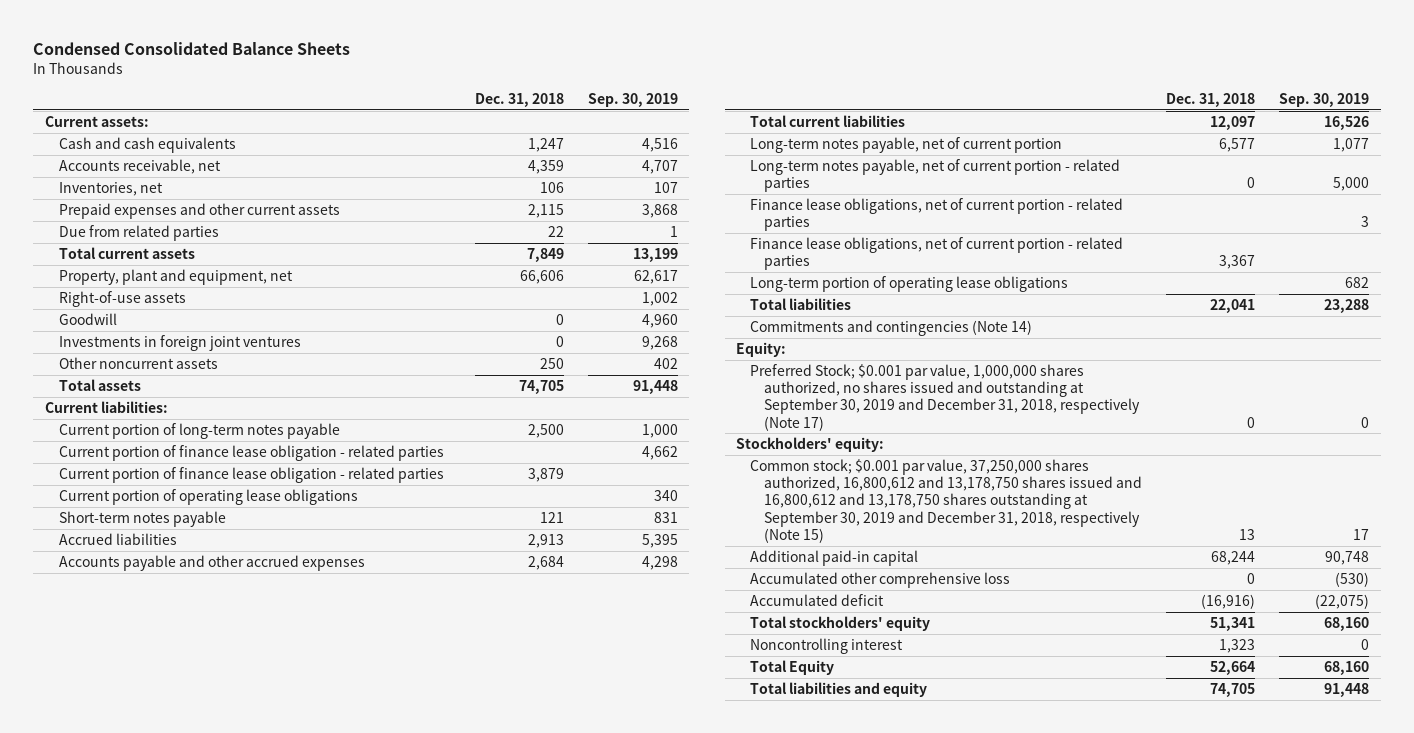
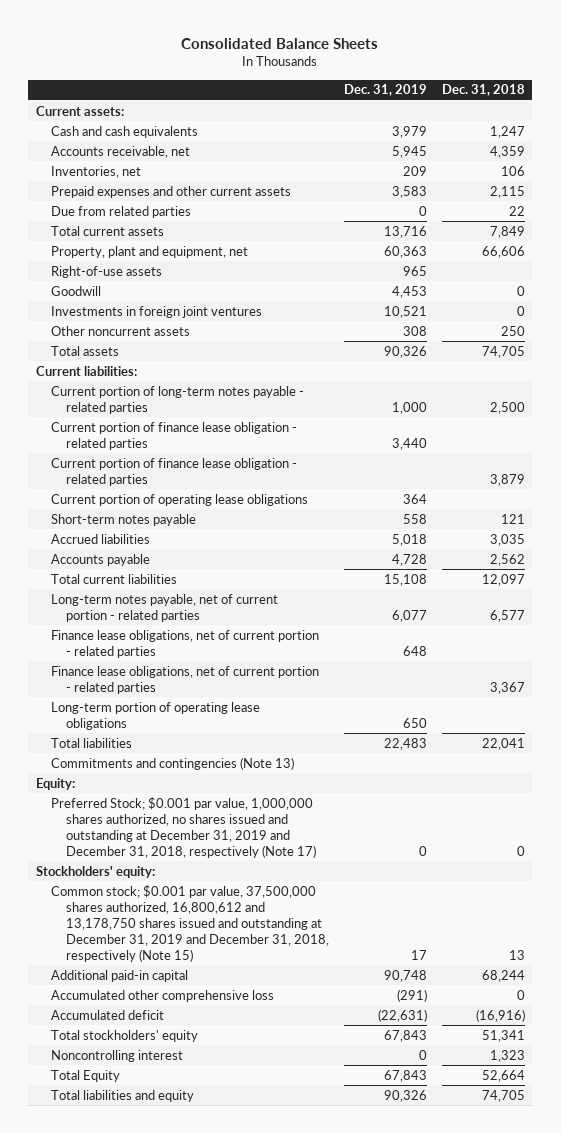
[33,42,351,56] Condensed Consolidated Balance Sheets -> [181,37,379,49] Consolidated Balance Sheets
[587,93,678,108] Sep. 30, 2019 -> none
none -> [343,84,427,97] Dec. 31, 2019
[59,423,341,440] Current portion of long-term notes payable -> [50,385,304,414] Current portion of long-term notes payable - related parties
[59,555,366,572] Accounts payable and other accrued expenses -> none
[527,534,564,549] 2,913 -> [489,533,525,546] 3,035
none -> [50,553,150,566] Accounts payable
[750,137,1063,154] Long-term notes payable, net of current portion -> none
[1247,177,1256,189] 0 -> [489,609,525,622] 6,577
[750,320,1033,337] Commitments and contingencies (Note 14) -> [50,756,294,770] Commitments and contingencies (Note 13)
[750,364,1141,431] Preferred Stock; $0.001 par value, 1,000,000 shares authorized, no shares issued and outstanding at September 30, 2019 and December 31, 2018, respectively (Note 17) -> [50,796,316,859] Preferred Stock; $0.001 par value, 1,000,000 shares authorized, no shares issued and outstanding at December 31, 2019 and December 31, 2018, respectively (Note 17)
[750,459,1143,543] Common stock; $0.001 par value, 37,250,000 shares authorized, 16,800,612 and 13,178,750 shares issued and 16,800,612 and 13,178,750 shares outstanding at September 30, 2019 and December 31, 2018, respectively (Note 15) -> [50,884,329,963] Common stock; $0.001 par value, 37,500,000 shares authorized, 16,800,612 and 13,178,750 shares issued and outstanding at December 31, 2019 and December 31, 2018, respectively (Note 15)

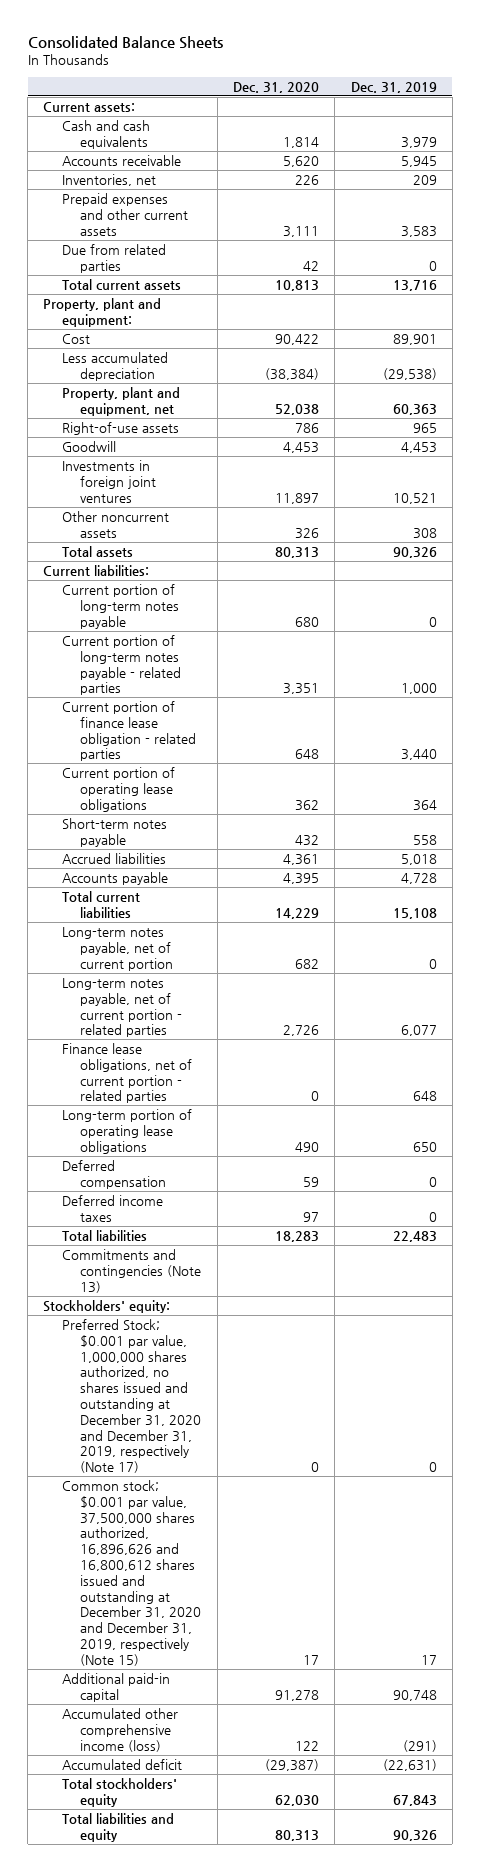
[441,84,525,97] Dec. 31, 2018 -> none
none -> [232,81,319,93] Dec. 31, 2020
[50,145,190,158] Accounts receivable, net -> [61,154,181,166] Accounts receivable
none -> [43,297,162,327] Property, plant and equipment:
none -> [61,333,90,344] Cost
none -> [61,351,168,381] Less accumulated depreciation
none -> [61,583,180,629] Current portion of long-term notes payable
[50,457,297,486] Current portion of finance lease obligation - related parties -> none
none -> [61,926,174,971] Long-term notes payable, net of current portion
[50,665,319,694] Finance lease obligations, net of current portion - related parties -> none
none -> [61,1159,167,1189] Deferred compensation
none -> [61,1194,163,1222] Deferred income taxes
[35,777,75,790] Equity: -> none
[50,796,316,859] Preferred Stock; $0.001 par value, 1,000,000 shares authorized, no shares issued and outstanding at December 31, 2019 and December 31, 2018, respectively (Note 17) -> none
none -> [61,1318,202,1474] Preferred Stock; $0.001 par value, 1,000,000 shares authorized, no shares issued and outstanding at December 31, 2020 and December 31, 2019, respectively (Note 17)
[50,884,329,963] Common stock; $0.001 par value, 37,500,000 shares authorized, 16,800,612 and 13,178,750 shares issued and outstanding at December 31, 2019 and December 31, 2018, respectively (Note 15) -> [61,1479,202,1666] Common stock; $0.001 par value, 37,500,000 shares authorized, 16,896,626 and 16,800,612 shares issued and outstanding at December 31, 2020 and December 31, 2019, respectively (Note 15)
[50,989,274,1002] Accumulated other comprehensive loss -> [61,1707,178,1752] Accumulated other comprehensive income (loss)
[50,1049,183,1062] Noncontrolling interest -> none
[50,1069,120,1082] Total Equity -> none

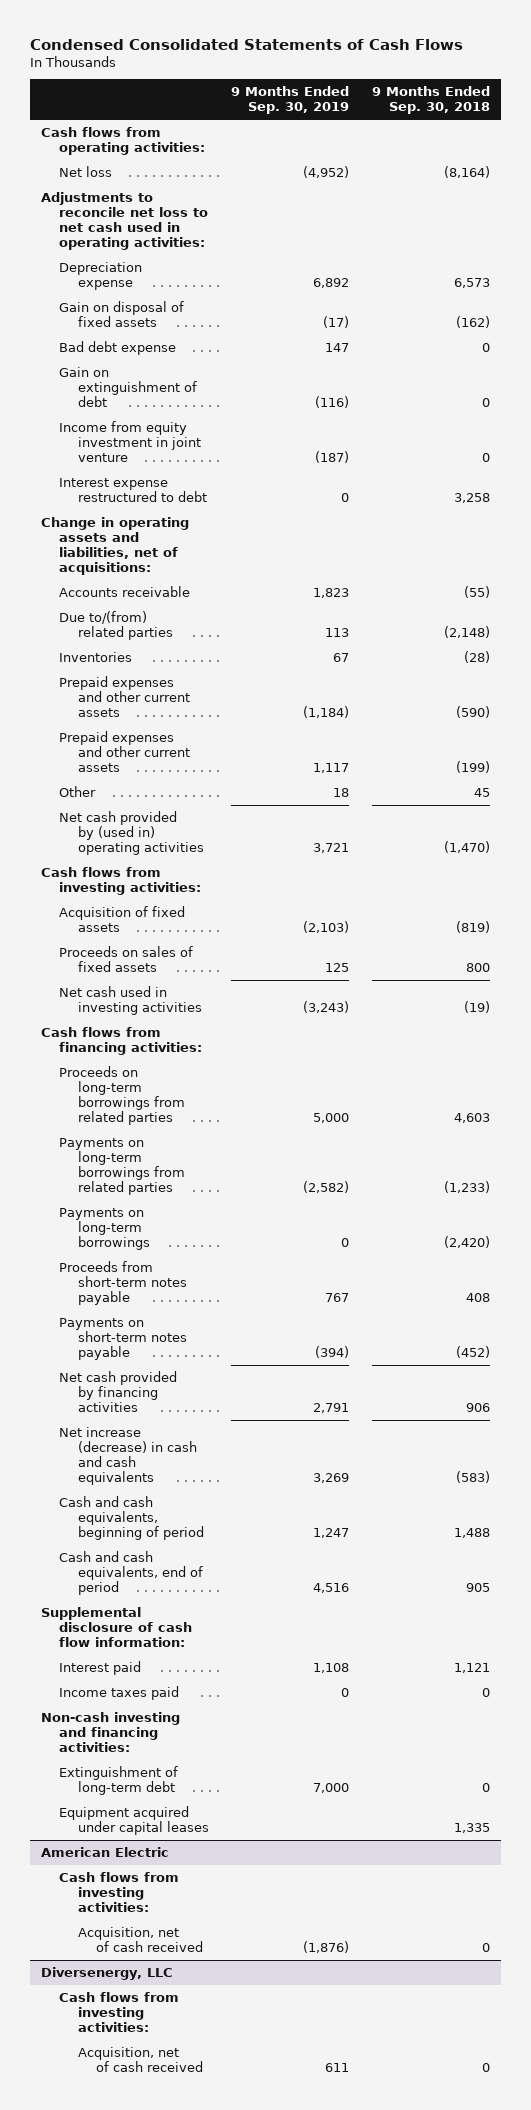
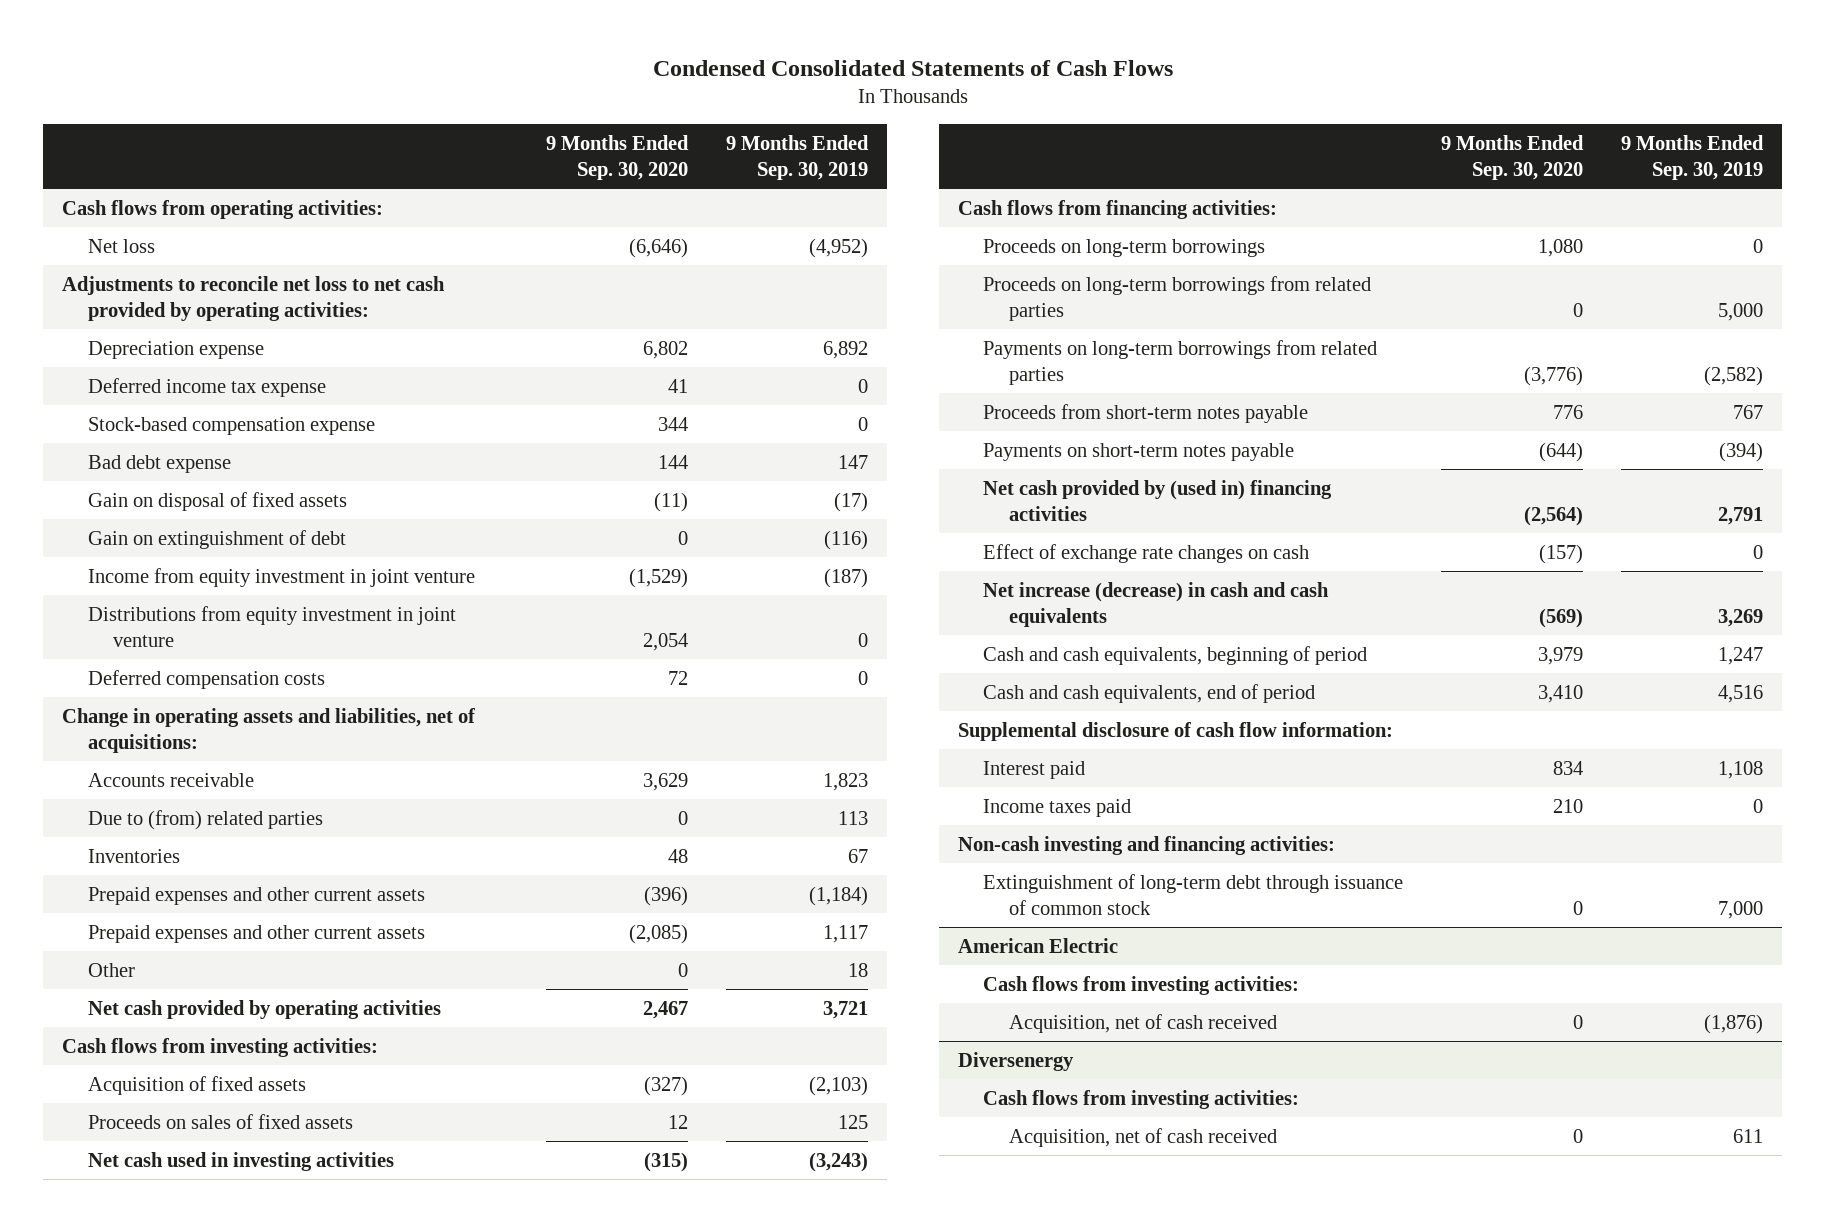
[371,86,490,115] 9 Months Ended Sep. 30, 2018 -> none
none -> [545,134,689,181] 9 Months Ended Sep. 30, 2020
[41,192,209,251] Adjustments to reconcile net loss to net cash used in operating activities: -> [62,275,446,321] Adjustments to reconcile net loss to net cash provided by operating activities:
none -> [87,377,326,397] Deferred income tax expense
none -> [87,416,375,435] Stock-based compensation expense
[59,301,185,328] Gain on disposal of fixed assets -> [87,491,347,511] Gain on disposal of fixed assets
[59,478,207,503] Interest expense restructured to debt -> none
none -> [87,605,456,647] Distributions from equity investment in joint venture
none -> [87,669,325,689] Deferred compensation costs
[59,611,173,641] Due to/(from) related parties -> [87,809,323,830] Due to (from) related parties
[59,811,204,856] Net cash provided by (used in) operating activities -> [87,999,441,1019] Net cash provided by operating activities
none -> [983,238,1266,257] Proceeds on long-term borrowings
[59,1208,150,1251] Payments on long-term borrowings -> none
[59,1371,178,1413] Net cash provided by financing activities -> [983,479,1333,521] Net cash provided by (used in) financing activities
none -> [983,543,1310,563] Effect of exchange rate changes on cash
[59,1806,209,1836] Equipment acquired under capital leases -> none
[59,1766,179,1796] Extinguishment of long-term debt -> [983,873,1404,915] Extinguishment of long-term debt through issuance of common stock
[41,1967,174,1981] Diversenergy, LLC -> [957,1051,1074,1071] Diversenergy

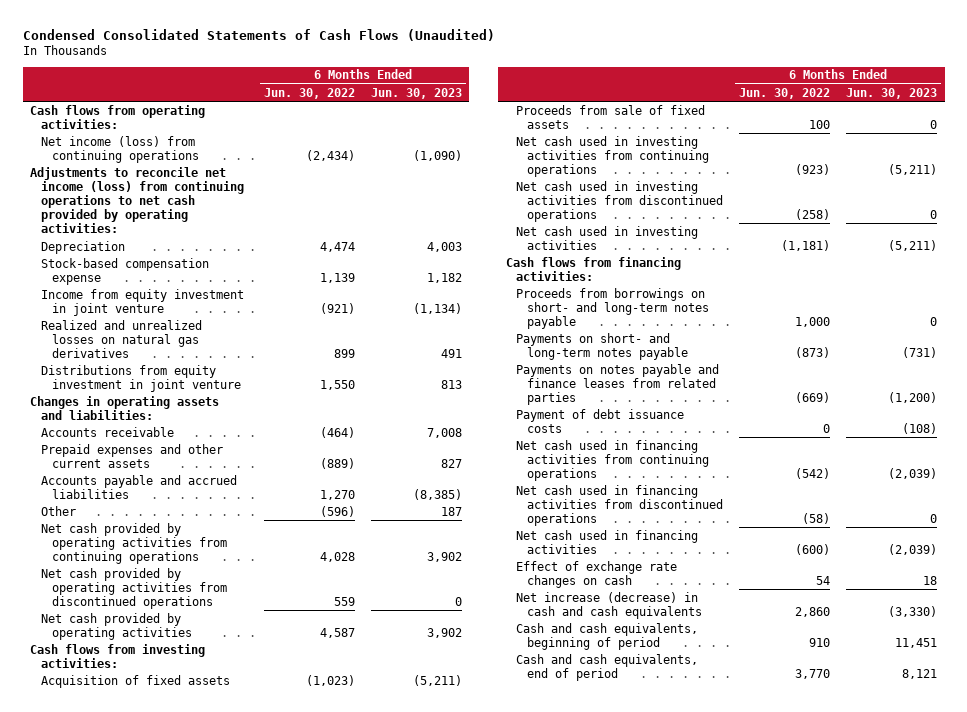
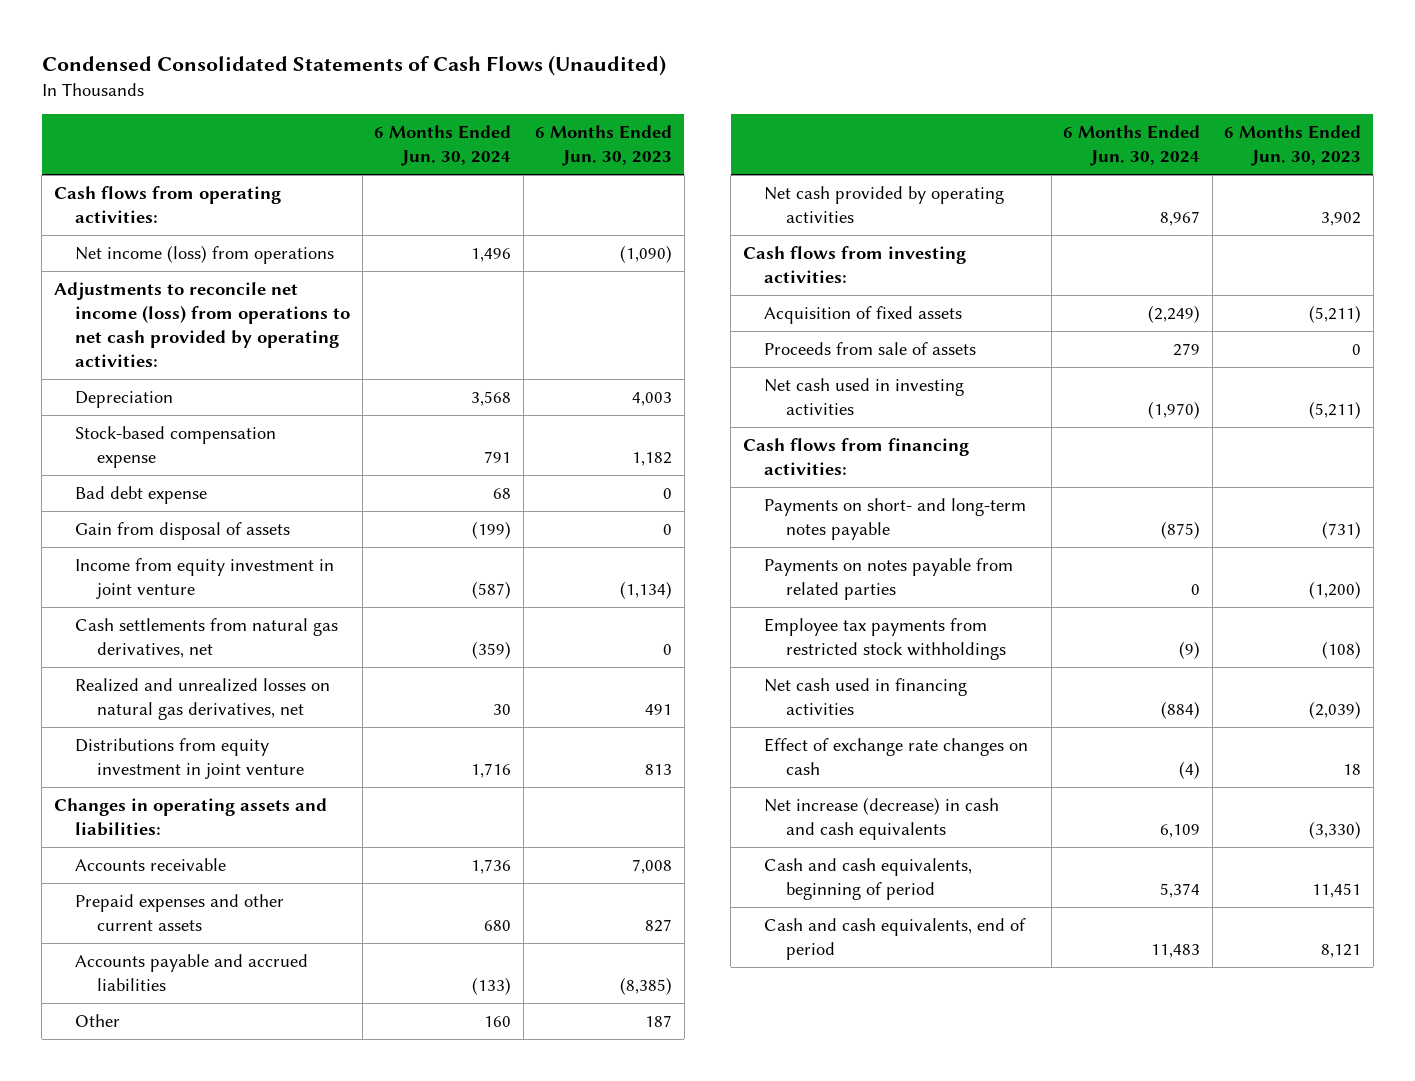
[263,87,355,99] Jun. 30, 2022 -> none
none -> [374,125,512,167] 6 Months Ended Jun. 30, 2024
[41,135,200,163] Net income (loss) from continuing operations -> [75,244,335,264] Net income (loss) from operations
[30,166,245,234] Adjustments to reconcile net income (loss) from continuing operations to net cash provided by operating activities: -> [53,281,351,368] Adjustments to reconcile net income (loss) from operations to net cash provided by operating activities:
none -> [75,485,208,504] Bad debt expense
none -> [75,521,291,540] Gain from disposal of assets
none -> [75,617,339,659] Cash settlements from natural gas derivatives, net
[41,319,203,358] Realized and unrealized losses on natural gas derivatives -> [75,677,331,721] Realized and unrealized losses on natural gas derivatives, net
[41,522,228,564] Net cash provided by operating activities from continuing operations -> none
[41,567,228,609] Net cash provided by operating activities from discontinued operations -> none
[516,135,710,177] Net cash used in investing activities from continuing operations -> none
[516,180,724,222] Net cash used in investing activities from discontinued operations -> none
[516,104,706,129] Proceeds from sale of fixed assets -> [764,341,977,355] Proceeds from sale of assets
[516,287,710,329] Proceeds from borrowings on short- and long-term notes payable -> none
[516,408,685,433] Payment of debt issuance costs -> none
[516,439,710,481] Net cash used in financing activities from continuing operations -> none
[516,484,724,526] Net cash used in financing activities from discontinued operations -> none
[516,363,720,405] Payments on notes payable and finance leases from related parties -> [764,557,1014,601] Payments on notes payable from related parties
none -> [764,617,1006,661] Employee tax payments from restricted stock withholdings

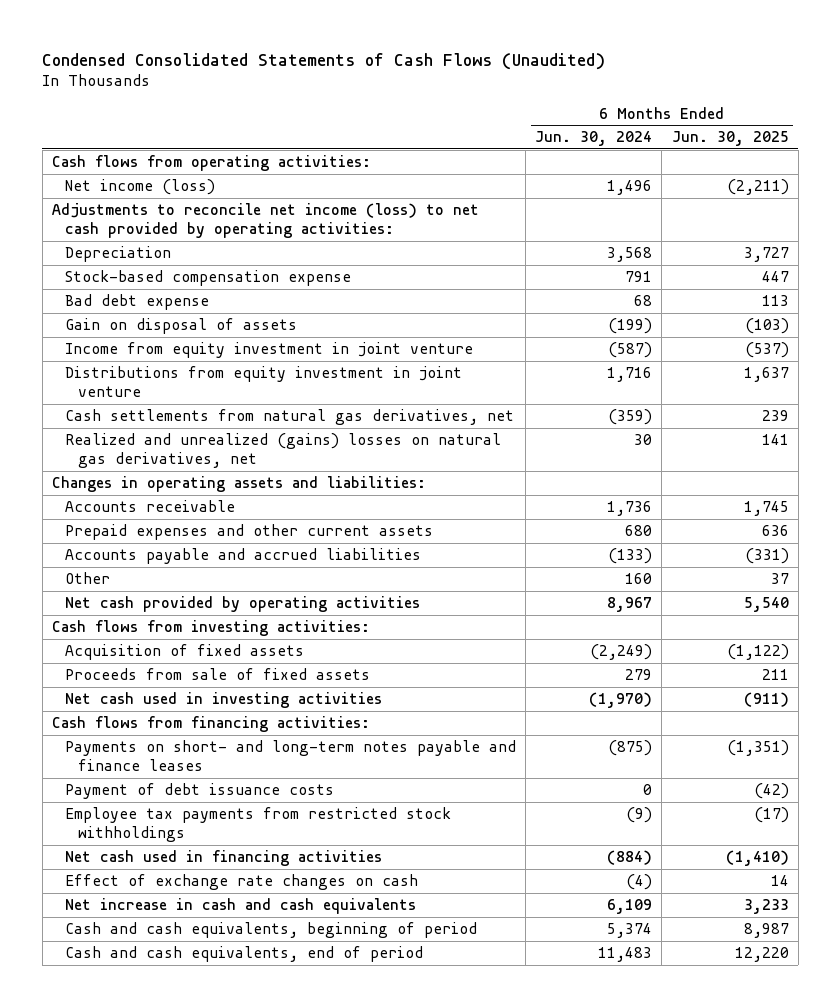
[535,125,673,167] 6 Months Ended Jun. 30, 2023 -> none
none -> [671,131,789,147] Jun. 30, 2025
[75,244,335,264] Net income (loss) from operations -> [65,179,216,196] Net income (loss)
[53,281,351,368] Adjustments to reconcile net income (loss) from operations to net cash provided by operating activities: -> [51,203,479,239] Adjustments to reconcile net income (loss) to net cash provided by operating activities:
[75,521,291,540] Gain from disposal of assets -> [65,318,298,335] Gain on disposal of assets
[75,677,331,721] Realized and unrealized losses on natural gas derivatives, net -> none
[75,617,339,659] Cash settlements from natural gas derivatives, net -> [65,409,515,426] Cash settlements from natural gas derivatives, net
none -> [65,433,502,469] Realized and unrealized (gains) losses on natural gas derivatives, net
[764,341,977,355] Proceeds from sale of assets -> [65,668,371,681] Proceeds from sale of fixed assets
[764,557,1014,601] Payments on notes payable from related parties -> none
[764,497,1027,541] Payments on short- and long-term notes payable -> [65,740,517,772] Payments on short- and long-term notes payable and finance leases
none -> [65,783,335,800] Payment of debt issuance costs
[764,796,1000,841] Net increase (decrease) in cash and cash equivalents -> [65,898,417,915] Net increase in cash and cash equivalents

